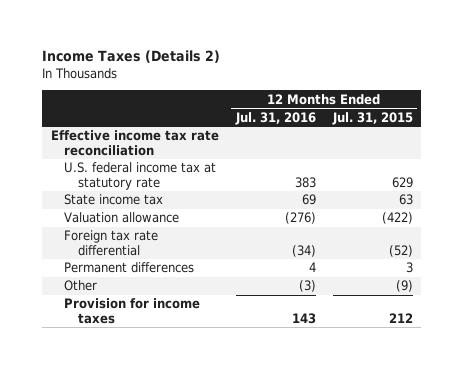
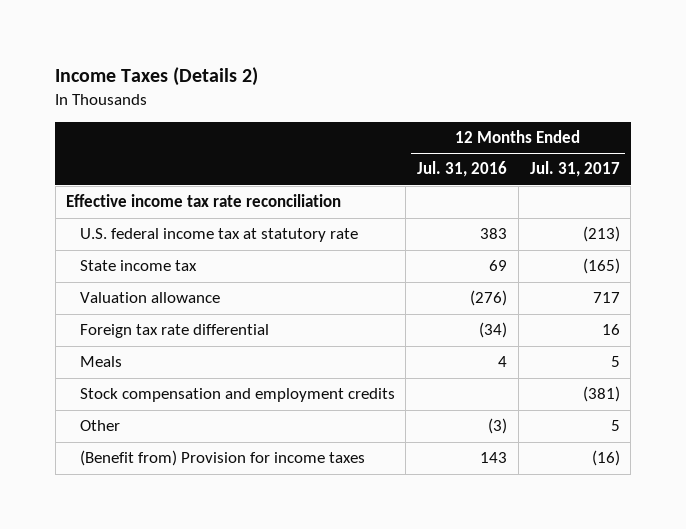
[331,111,413,125] Jul. 31, 2015 -> none
none -> [529,161,620,178] Jul. 31, 2017
[64,262,195,274] Permanent differences -> none
none -> [79,356,122,368] Meals
none -> [79,388,395,403] Stock compensation and employment credits
[64,298,201,324] Provision for income taxes -> [79,450,365,467] (Benefit from) Provision for income taxes

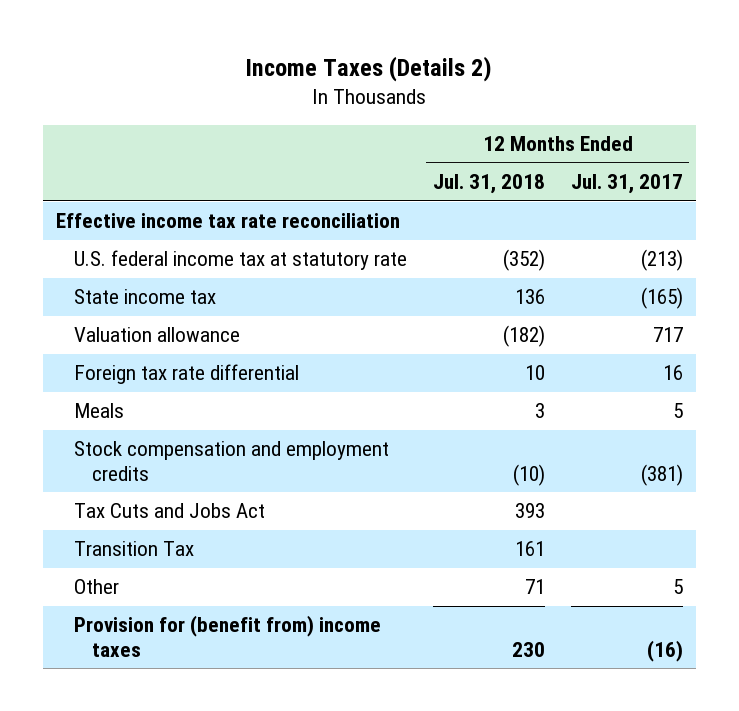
[417,161,508,178] Jul. 31, 2016 -> none
none -> [432,174,545,195] Jul. 31, 2018
none -> [73,503,265,519] Tax Cuts and Jobs Act
none -> [73,541,194,557] Transition Tax
[79,450,365,467] (Benefit from) Provision for income taxes -> [73,615,381,657] Provision for (benefit from) income taxes

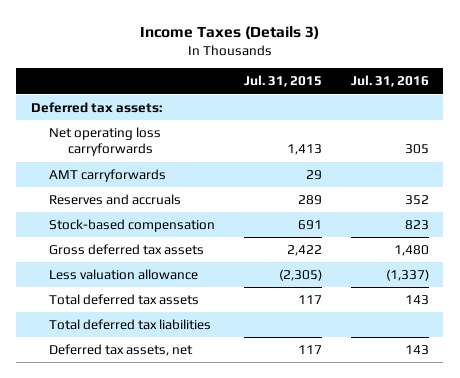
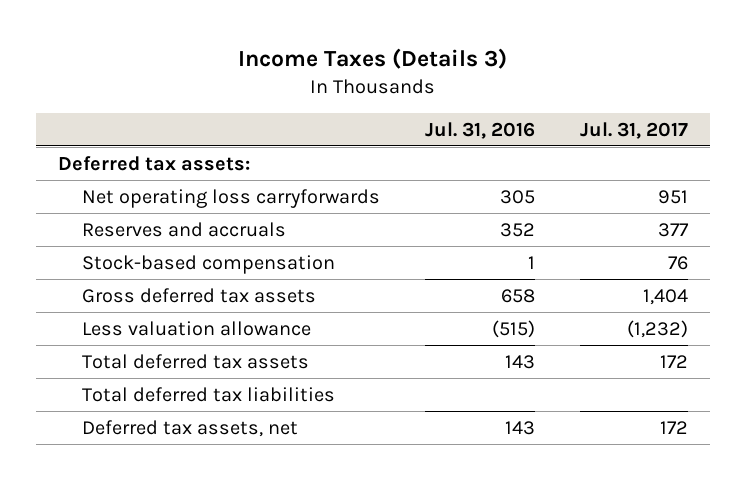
[244,75,323,88] Jul. 31, 2015 -> none
none -> [579,121,688,139] Jul. 31, 2017
[49,169,167,183] AMT carryforwards -> none
[404,220,429,231] 823 -> [528,255,536,269] 1
[393,245,429,257] 1,480 -> [501,288,536,303] 658
[385,269,429,282] (1,337) -> [492,319,536,338] (515)

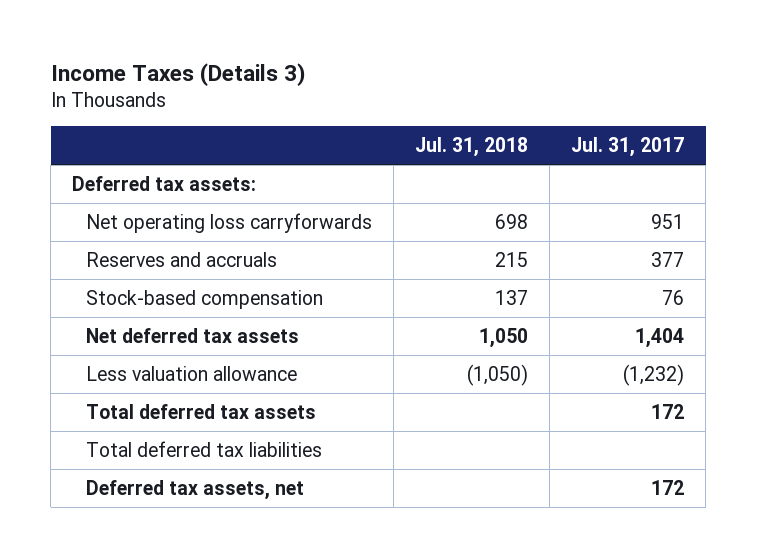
[425,121,536,139] Jul. 31, 2016 -> none
none -> [415,137,529,158] Jul. 31, 2018
[82,287,317,303] Gross deferred tax assets -> [86,327,300,343] Net deferred tax assets

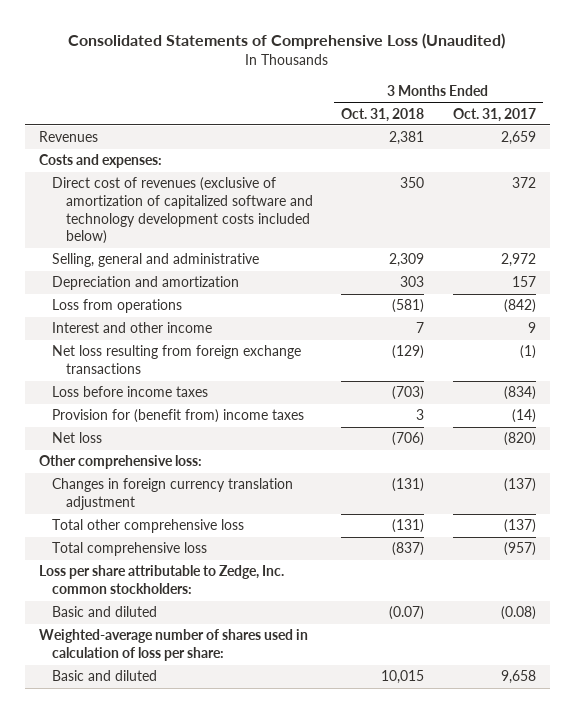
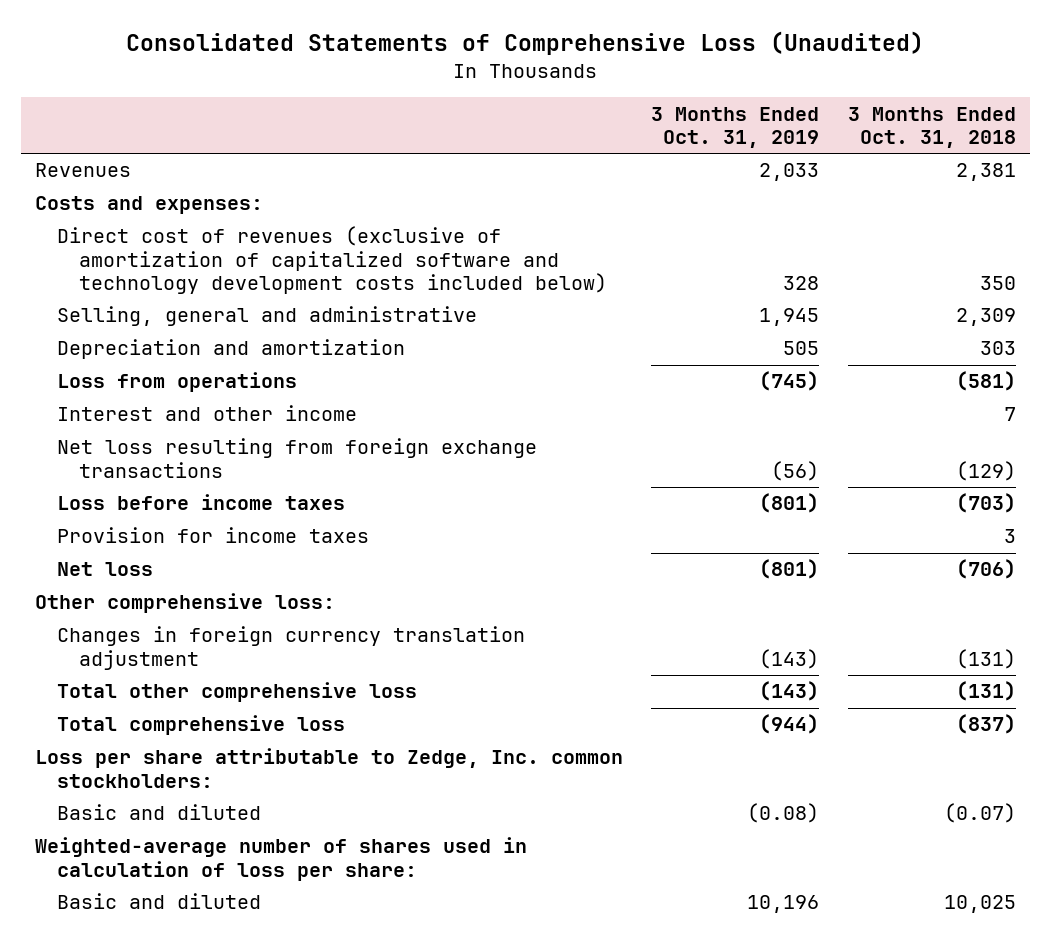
[452,107,536,122] Oct. 31, 2017 -> none
none -> [651,106,820,149] 3 Months Ended Oct. 31, 2019
[52,409,305,424] Provision for (benefit from) income taxes -> [56,527,369,544] Provision for income taxes
[381,670,425,685] 10,015 -> [943,895,1016,914] 10,025

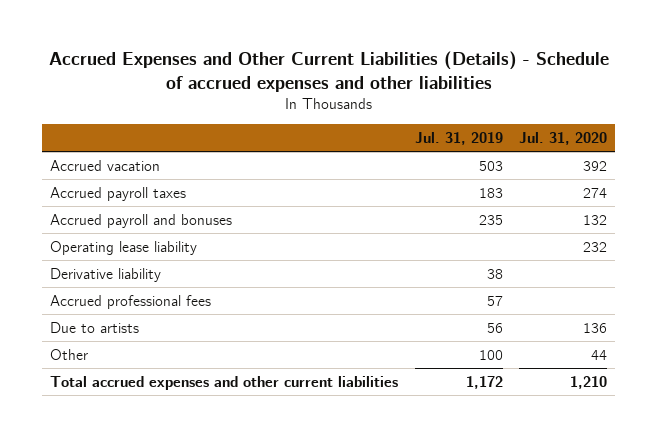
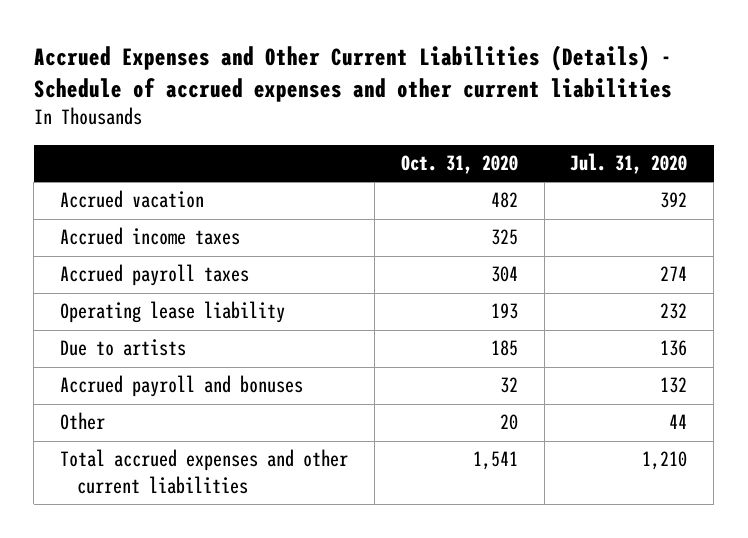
[48,51,609,92] Accrued Expenses and Other Current Liabilities (Details) - Schedule of accrued expenses and other liabilities -> [33,45,672,102] Accrued Expenses and Other Current Liabilities (Details) - Schedule of accrued expenses and other current liabilities
[414,131,503,145] Jul. 31, 2019 -> none
none -> [400,154,518,174] Oct. 31, 2020
none -> [60,227,241,246] Accrued income taxes
[50,267,162,282] Derivative liability -> none
[50,294,212,309] Accrued professional fees -> none
[50,213,233,228] Accrued payroll and bonuses -> [60,375,304,398] Accrued payroll and bonuses

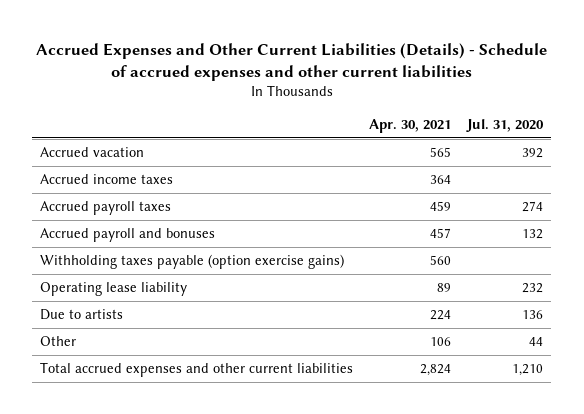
[400,154,518,174] Oct. 31, 2020 -> none
none -> [369,119,452,134] Apr. 30, 2021
[60,375,304,398] Accrued payroll and bonuses -> [40,228,216,243] Accrued payroll and bonuses
none -> [40,254,345,270] Withholding taxes payable (option exercise gains)

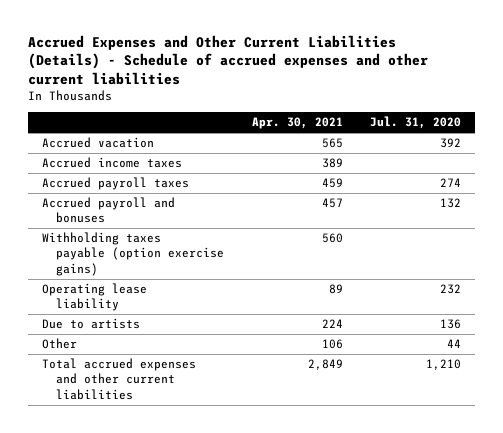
[430,175,452,185] 364 -> [321,158,343,169] 389
[420,364,452,377] 2,824 -> [307,359,343,371] 2,849

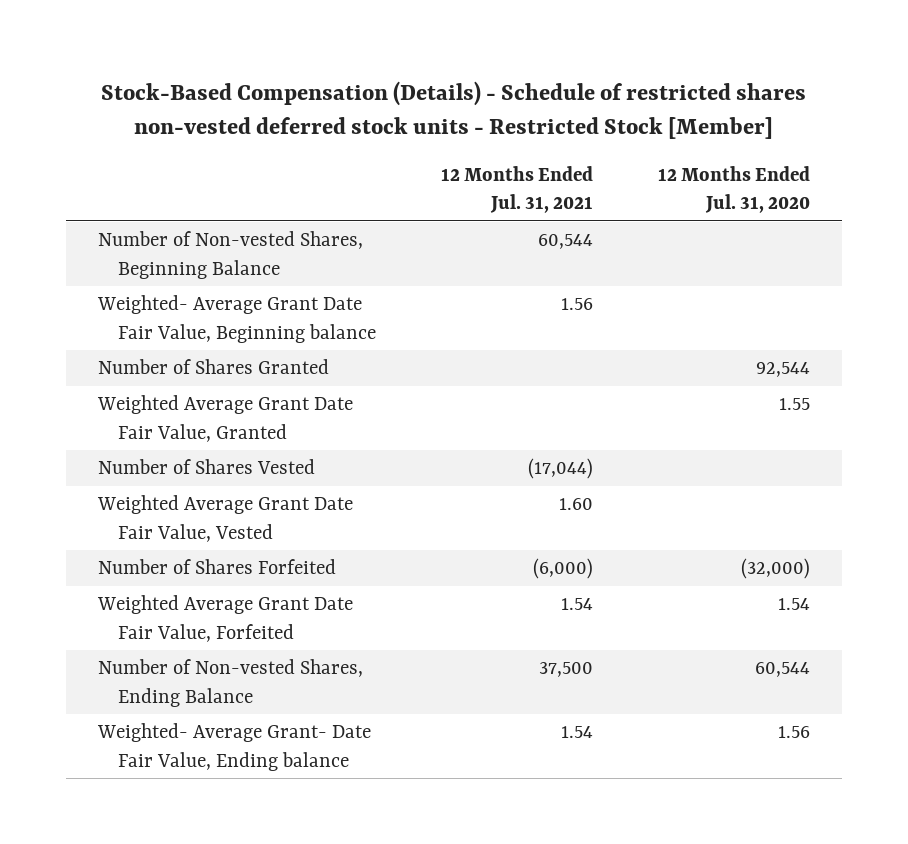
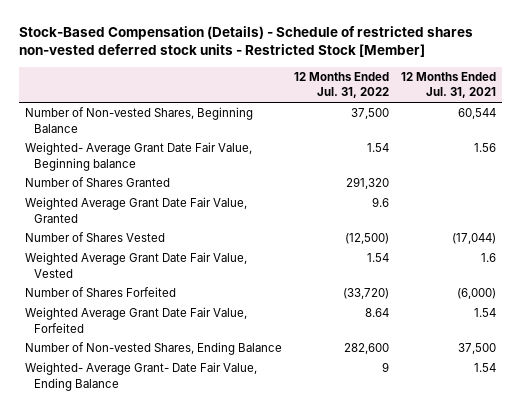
[657,165,810,214] 12 Months Ended Jul. 31, 2020 -> none
none -> [293,72,389,99] 12 Months Ended Jul. 31, 2022
[558,498,593,511] 1.60 -> [480,253,496,263] 1.6
[97,723,372,771] Weighted- Average Grant- Date Fair Value, Ending balance -> [24,362,257,391] Weighted- Average Grant- Date Fair Value, Ending Balance

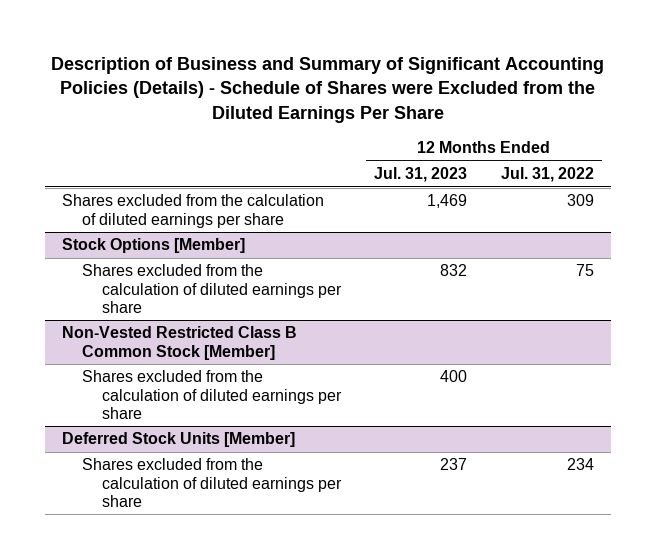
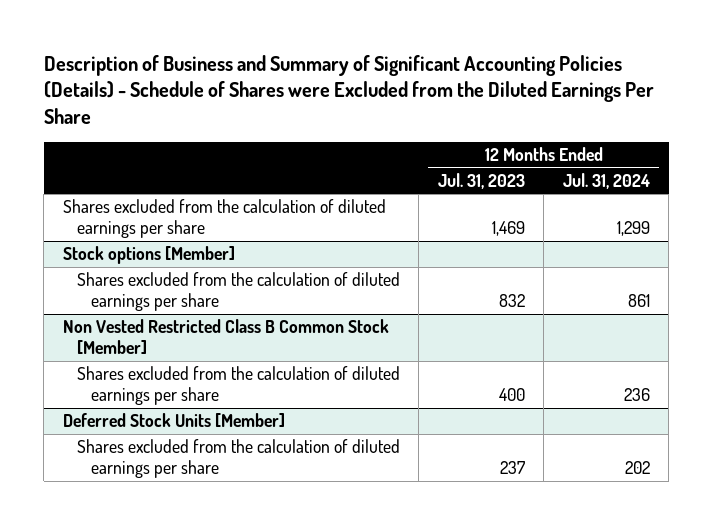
[501,167,595,183] Jul. 31, 2022 -> none
none -> [562,172,650,189] Jul. 31, 2024
[62,238,246,254] Stock Options [Member] -> [62,246,235,265] Stock options [Member]
[62,326,298,360] Non-Vested Restricted Class B Common Stock [Member] -> [62,319,389,355] Non Vested Restricted Class B Common Stock [Member]

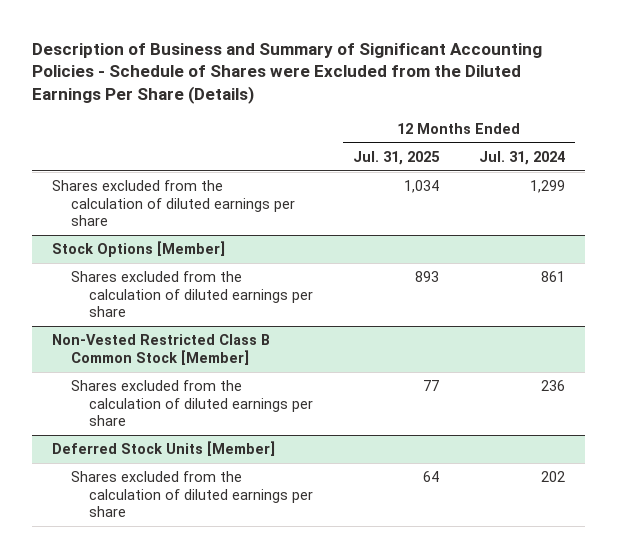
[43,54,654,125] Description of Business and Summary of Significant Accounting Policies (Details) - Schedule of Shares were Excluded from the Diluted Earnings Per Share -> [32,42,543,104] Description of Business and Summary of Significant Accounting Policies - Schedule of Shares were Excluded from the Diluted Earnings Per Share (Details)
[437,172,525,189] Jul. 31, 2023 -> none
none -> [353,150,441,165] Jul. 31, 2025
[62,246,235,265] Stock options [Member] -> [52,241,226,258] Stock Options [Member]
[62,319,389,355] Non Vested Restricted Class B Common Stock [Member] -> [52,334,271,365] Non-Vested Restricted Class B Common Stock [Member]

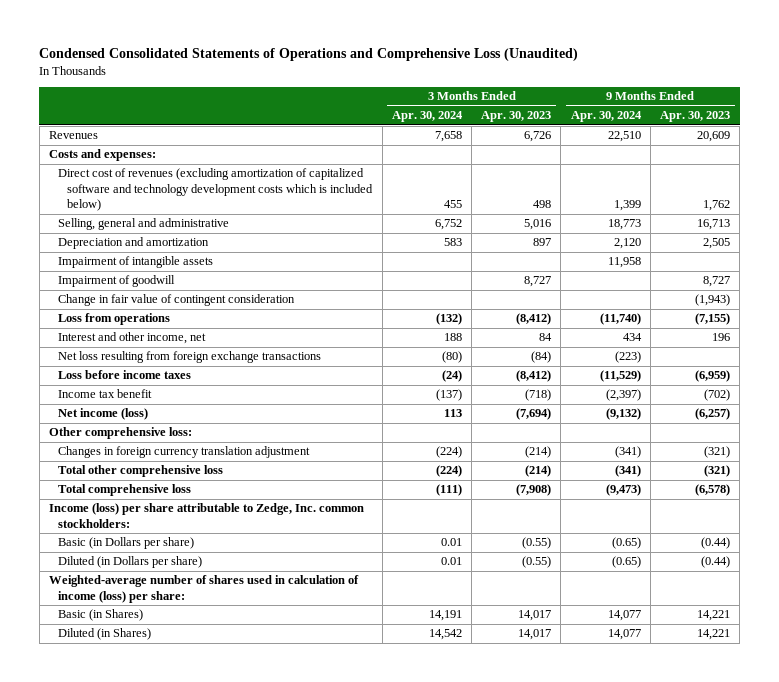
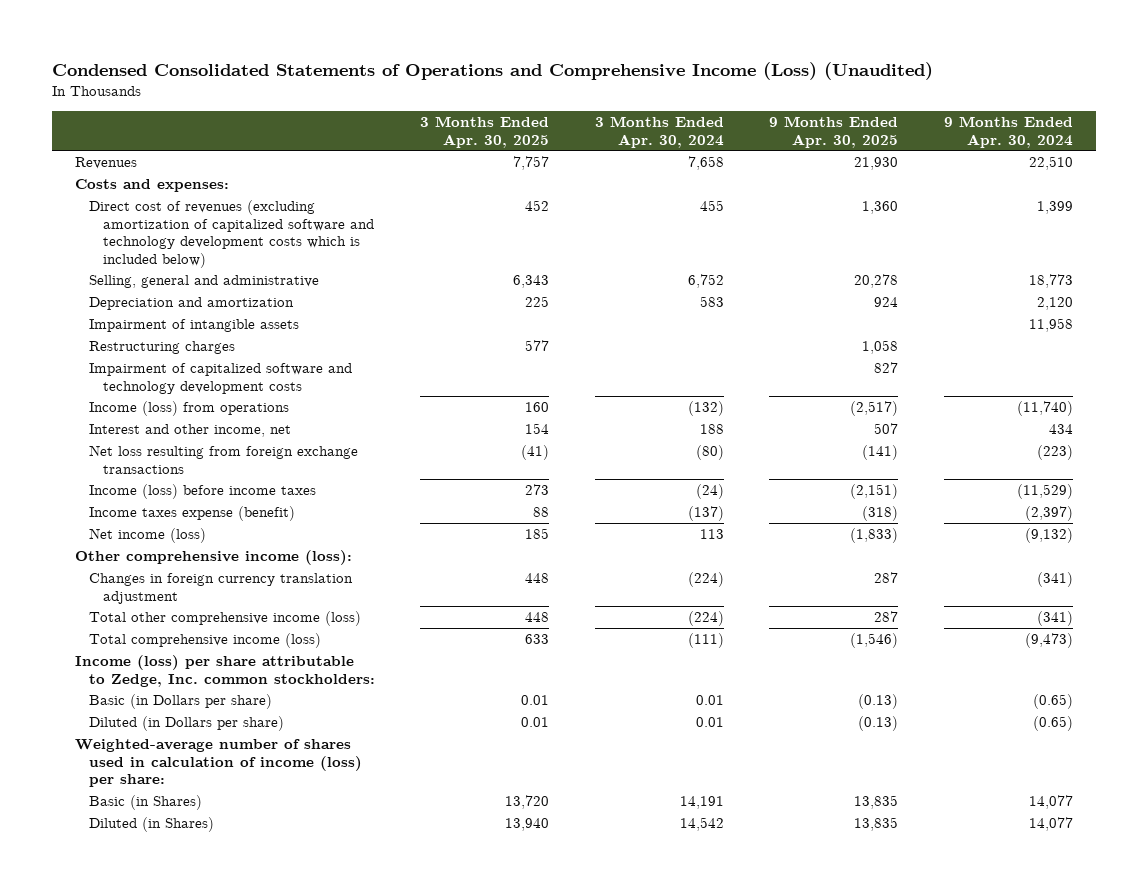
[39,48,579,62] Condensed Consolidated Statements of Operations and Comprehensive Loss (Unaudited) -> [52,61,934,80] Condensed Consolidated Statements of Operations and Comprehensive Income (Loss) (Unaudited)
[481,111,552,123] Apr. 30, 2023 -> none
[660,111,731,123] Apr. 30, 2023 -> none
none -> [420,116,550,148] 3 Months Ended Apr. 30, 2025
none -> [769,116,899,148] 9 Months Ended Apr. 30, 2025
[58,275,176,288] Impairment of goodwill -> none
[58,294,296,307] Change in fair value of contingent consideration -> none
none -> [88,341,235,355] Restructuring charges
none -> [88,363,352,394] Impairment of capitalized software and technology development costs
[58,313,171,326] Loss from operations -> [88,401,289,417] Income (loss) from operations
[58,370,192,380] Loss before income taxes -> [88,484,316,500] Income (loss) before income taxes
[58,389,153,399] Income tax benefit -> [88,506,295,522] Income taxes expense (benefit)
[48,427,192,440] Other comprehensive loss: -> [74,550,352,566] Other comprehensive income (loss):
[58,465,224,478] Total other comprehensive loss -> [88,611,361,627] Total other comprehensive income (loss)
[58,484,192,497] Total comprehensive loss -> [88,633,321,649] Total comprehensive income (loss)

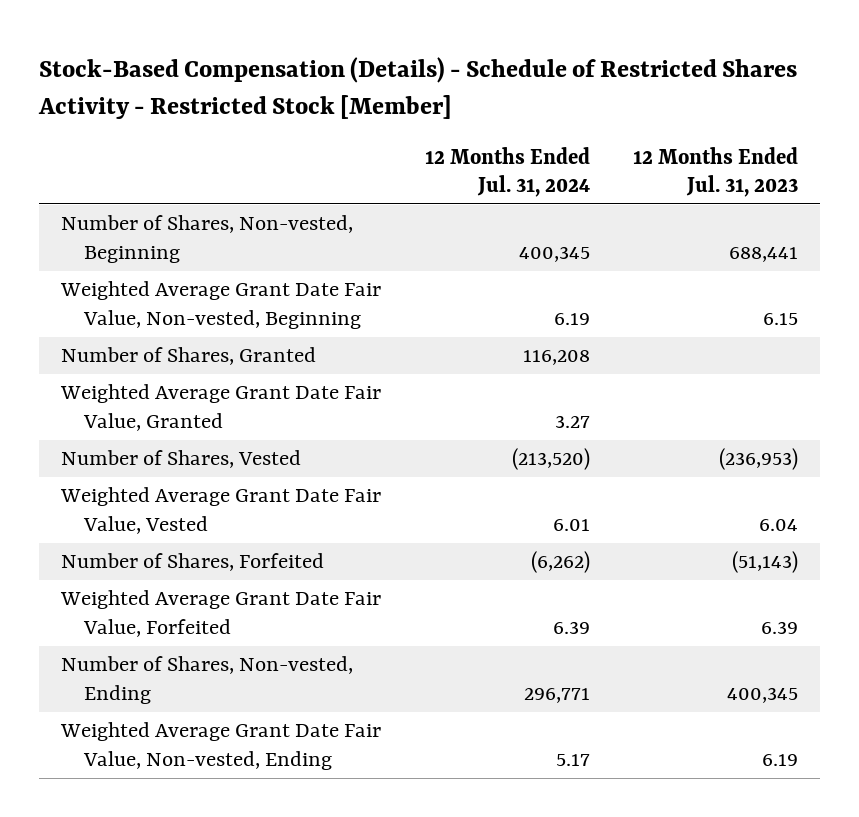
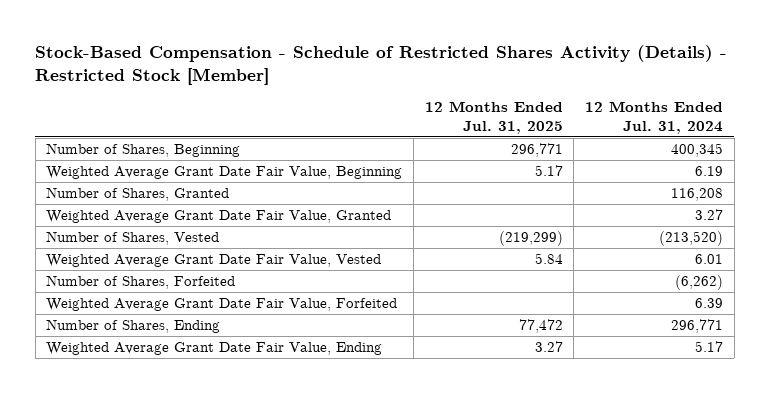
[38,56,798,120] Stock-Based Compensation (Details) - Schedule of Restricted Shares Activity - Restricted Stock [Member] -> [35,45,728,86] Stock-Based Compensation - Schedule of Restricted Shares Activity (Details) - Restricted Stock [Member]
[633,146,799,198] 12 Months Ended Jul. 31, 2023 -> none
none -> [424,101,563,134] 12 Months Ended Jul. 31, 2025
[61,215,354,263] Number of Shares, Non-vested, Beginning -> [46,143,241,158] Number of Shares, Beginning
[60,281,382,329] Weighted Average Grant Date Fair Value, Non-vested, Beginning -> [46,166,403,180] Weighted Average Grant Date Fair Value, Beginning
[61,656,354,704] Number of Shares, Non-vested, Ending -> [46,319,221,334] Number of Shares, Ending
[60,722,382,770] Weighted Average Grant Date Fair Value, Non-vested, Ending -> [46,342,383,356] Weighted Average Grant Date Fair Value, Ending

